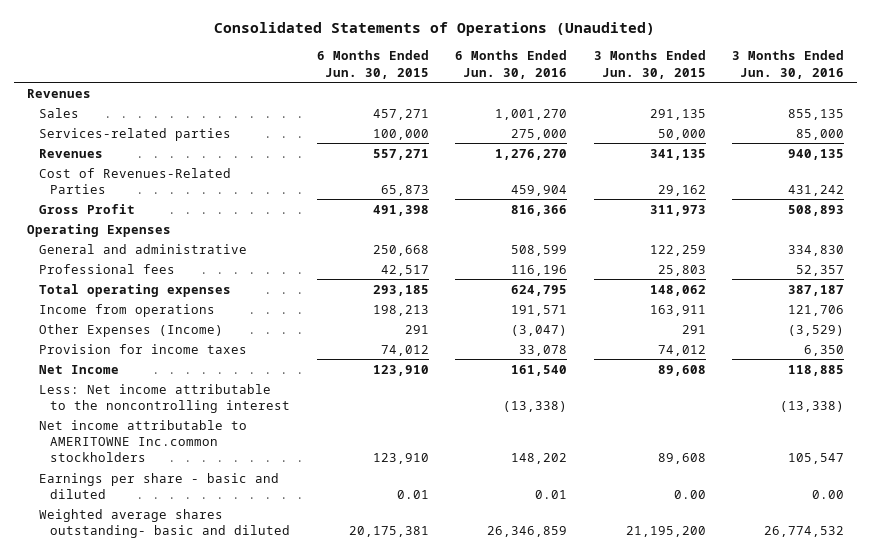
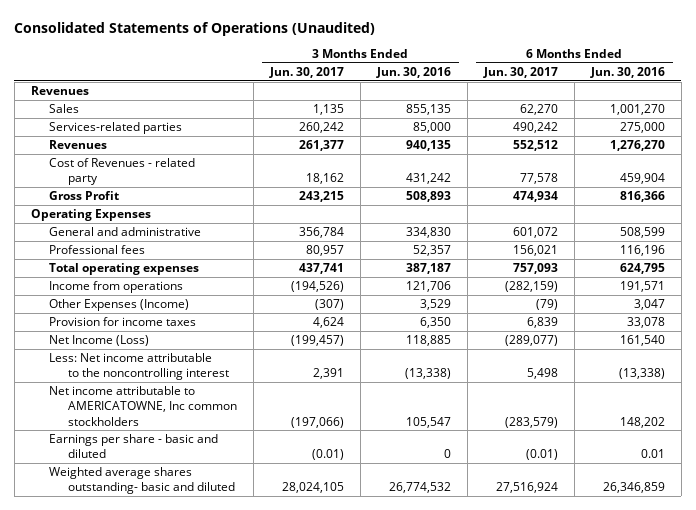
[316,50,429,79] 6 Months Ended Jun. 30, 2015 -> none
[593,50,706,79] 3 Months Ended Jun. 30, 2015 -> none
none -> [268,67,344,79] Jun. 30, 2017
none -> [482,67,558,79] Jun. 30, 2017
[38,167,231,194] Cost of Revenues-Related Parties -> [49,158,196,186] Cost of Revenues - related party
[511,324,568,336] (3,047) -> [633,299,665,311] 3,047
[788,324,845,336] (3,529) -> [419,299,451,311] 3,529
[38,364,119,374] Net Income -> [49,335,150,347] Net Income (Loss)
[38,419,247,463] Net income attributable to AMERITOWNE Inc.common stockholders -> [49,386,237,426] Net income attributable to AMERICATOWNE, Inc common stockholders
[812,489,845,499] 0.00 -> [443,449,451,459] 0

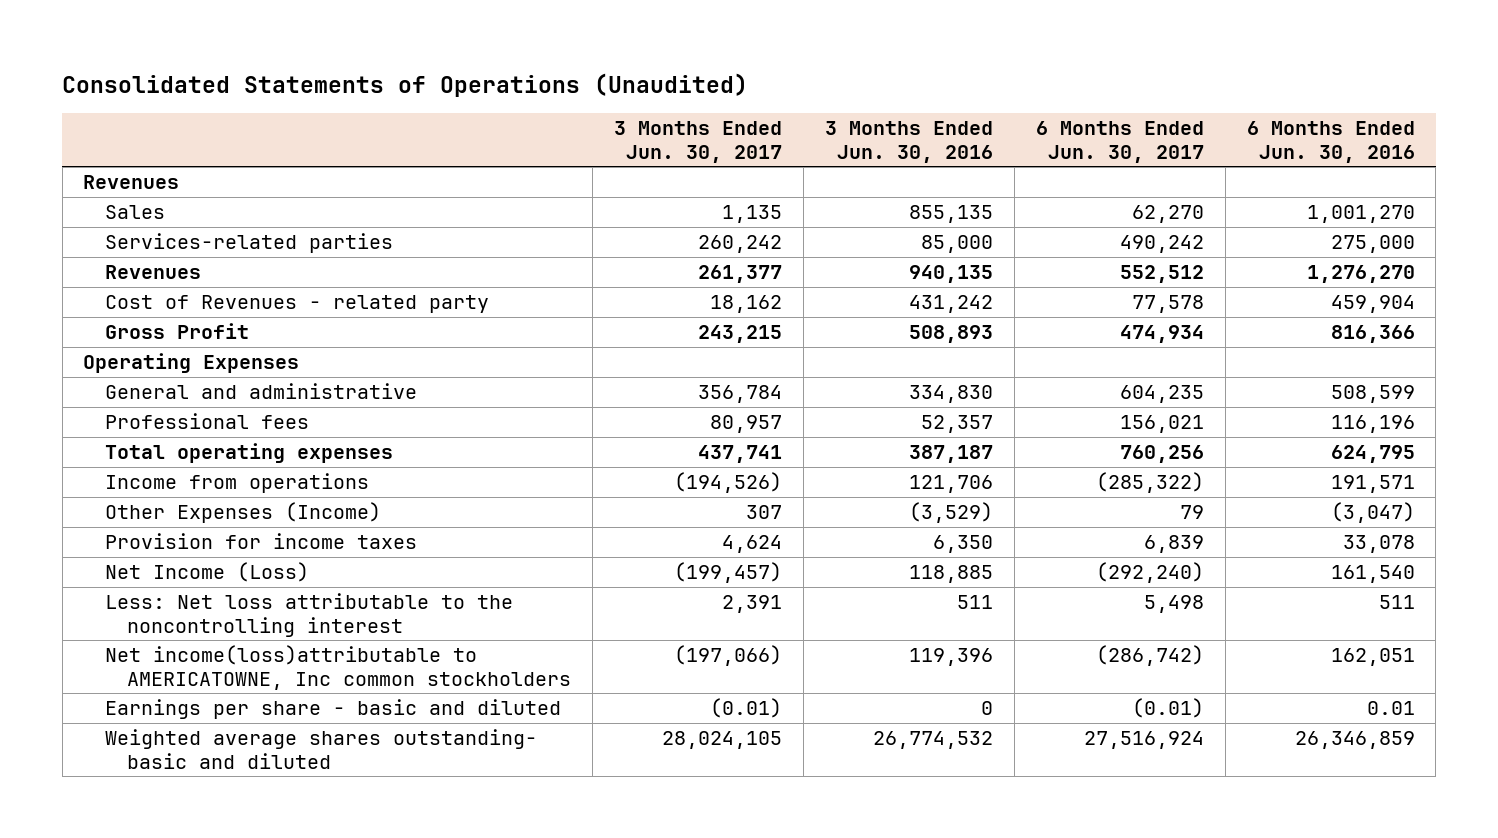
[512,227,558,239] 601,072 -> [1119,385,1204,404] 604,235
[512,263,558,275] 757,093 -> [1119,445,1204,464] 760,256
[504,281,558,293] (282,159) -> [1095,472,1204,494] (285,322)
[314,299,344,311] (307) -> [745,505,782,520] 307
[419,299,451,311] 3,529 -> [908,502,993,524] (3,529)
[535,299,558,311] (79) -> [1179,505,1204,520] 79
[633,299,665,311] 3,047 -> [1330,502,1415,524] (3,047)
[504,335,558,347] (289,077) -> [1095,562,1204,584] (292,240)
[49,353,229,381] Less: Net income attributable to the noncontrolling interest -> [105,593,514,637] Less: Net loss attributable to the noncontrolling interest
[404,368,451,380] (13,338) -> [956,595,993,610] 511
[618,368,665,380] (13,338) -> [1378,595,1415,610] 511
[49,386,237,426] Net income attributable to AMERICATOWNE, Inc common stockholders -> [105,645,572,690] Net income(loss)attributable to AMERICATOWNE, Inc common stockholders
[405,416,451,428] 105,547 -> [908,648,993,667] 119,396
[504,416,558,428] (283,579) -> [1095,645,1204,667] (286,742)
[619,416,665,428] 148,202 -> [1330,648,1415,667] 162,051

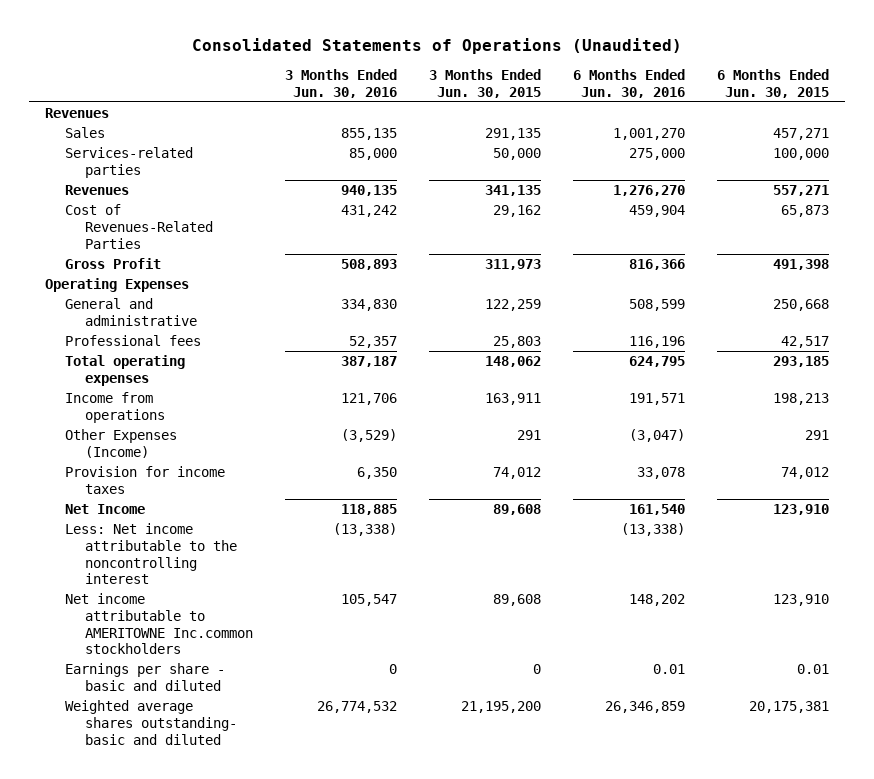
[613,121,782,163] 3 Months Ended Jun. 30, 2017 -> none
[1035,121,1204,163] 6 Months Ended Jun. 30, 2017 -> none
none -> [428,69,541,98] 3 Months Ended Jun. 30, 2015
none -> [717,69,830,98] 6 Months Ended Jun. 30, 2015
[105,295,490,314] Cost of Revenues - related party -> [64,204,213,249] Cost of Revenues-Related Parties
[105,562,310,583] Net Income (Loss) -> [64,504,145,515] Net Income
[105,593,514,637] Less: Net loss attributable to the noncontrolling interest -> [64,523,237,585] Less: Net income attributable to the noncontrolling interest
[956,595,993,610] 511 -> [332,523,397,537] (13,338)
[1378,595,1415,610] 511 -> [621,523,686,537] (13,338)
[105,645,572,690] Net income(loss)attributable to AMERICATOWNE, Inc common stockholders -> [64,593,253,655] Net income attributable to AMERITOWNE Inc.common stockholders
[908,648,993,667] 119,396 -> [340,594,397,607] 105,547
[1330,648,1415,667] 162,051 -> [629,594,686,607] 148,202

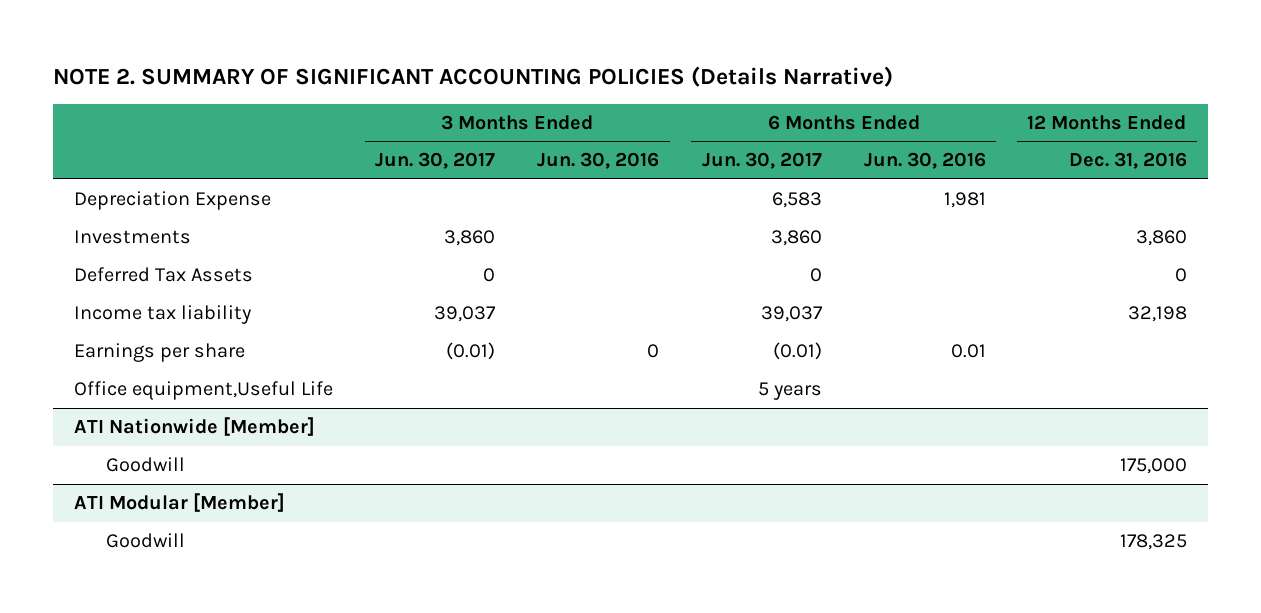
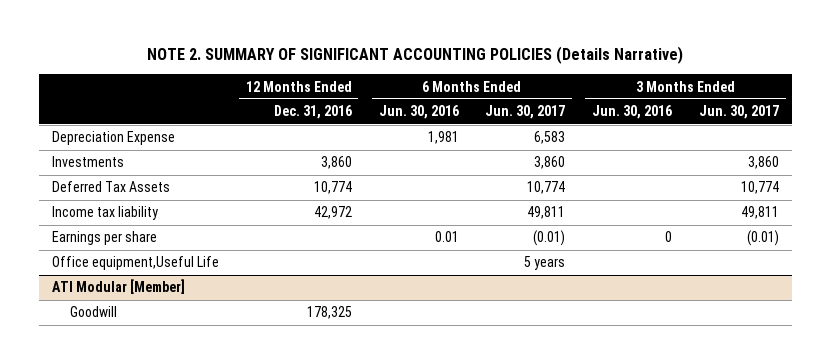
[483,267,496,282] 0 -> [740,181,779,195] 10,774
[809,267,822,282] 0 -> [527,181,566,195] 10,774
[1174,267,1187,282] 0 -> [313,181,352,195] 10,774
[434,305,497,322] 39,037 -> [740,206,779,220] 49,811
[760,305,823,322] 39,037 -> [527,206,566,220] 49,811
[1127,305,1187,322] 32,198 -> [313,206,352,220] 42,972
[74,416,316,436] ATI Nationwide [Member] -> none
[105,456,185,472] Goodwill -> none

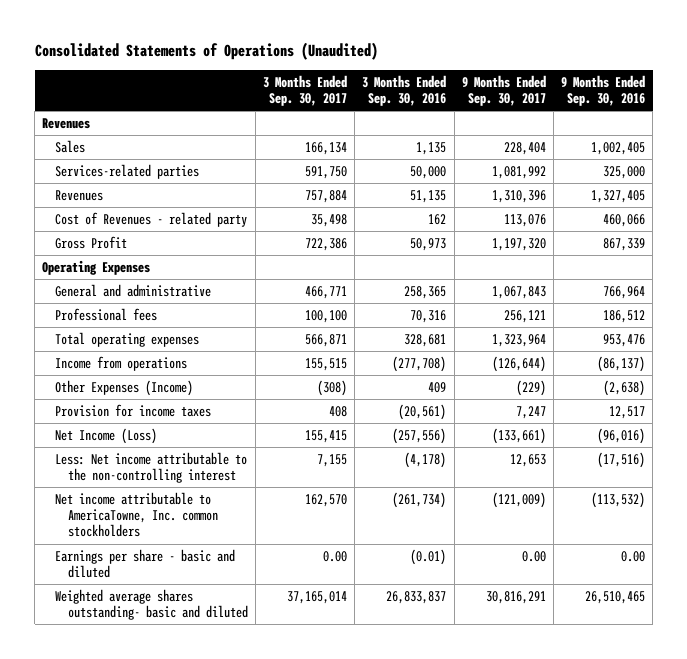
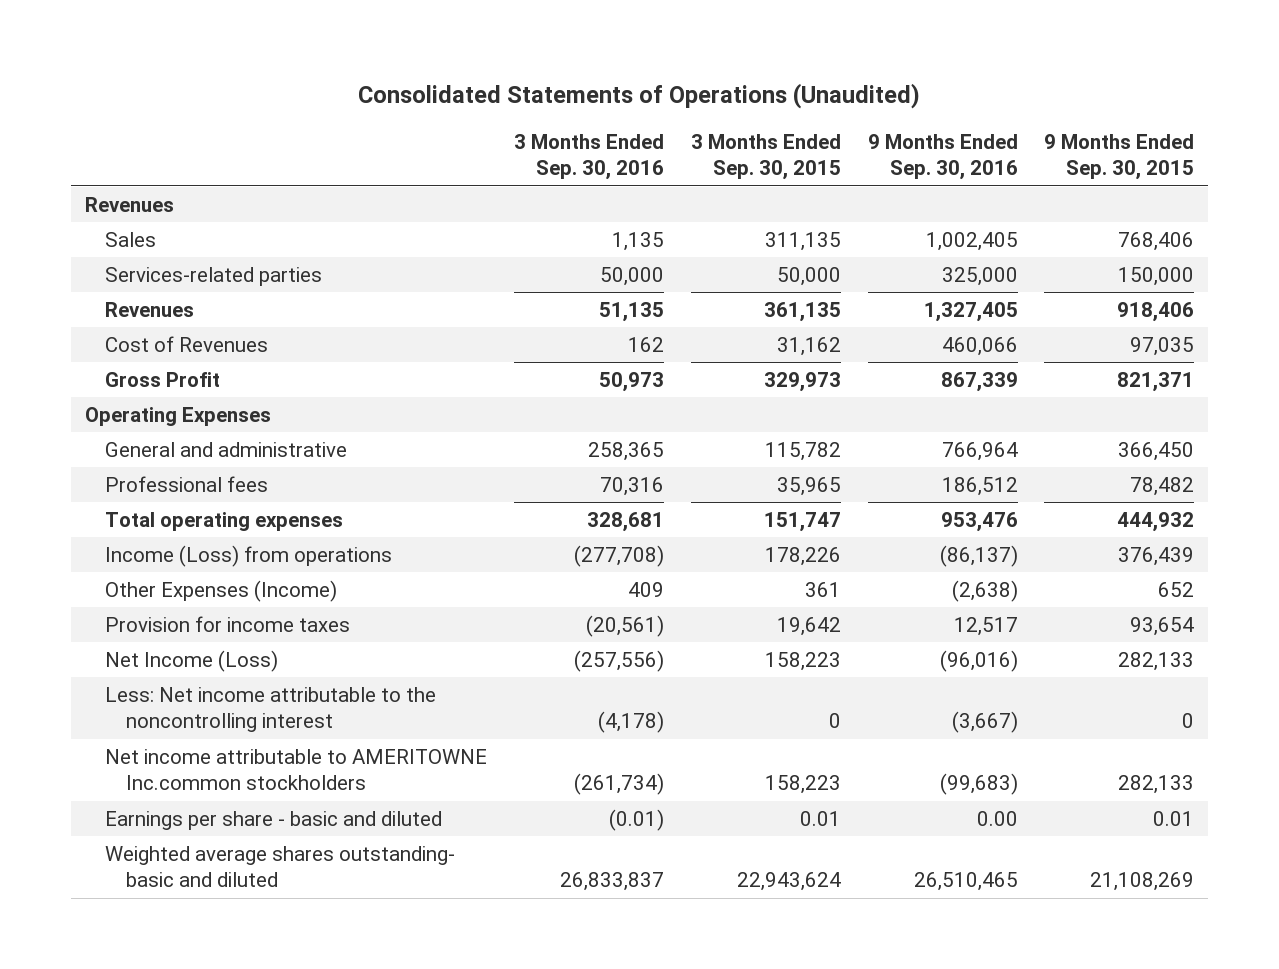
[263,74,348,107] 3 Months Ended Sep. 30, 2017 -> none
[461,74,546,107] 9 Months Ended Sep. 30, 2017 -> none
none -> [690,133,841,181] 3 Months Ended Sep. 30, 2015
none -> [1044,133,1195,181] 9 Months Ended Sep. 30, 2015
[55,211,248,227] Cost of Revenues - related party -> [105,336,269,353] Cost of Revenues
[55,355,188,371] Income from operations -> [105,545,393,568] Income (Loss) from operations
[55,451,248,484] Less: Net income attributable to the non-controlling interest -> [105,687,437,733] Less: Net income attributable to the noncontrolling interest
[597,451,646,468] (17,516) -> [951,711,1018,734] (3,667)
[55,491,218,538] Net income attributable to AmericaTowne, Inc. common stockholders -> [105,749,488,791] Net income attributable to AMERITOWNE Inc.common stockholders
[591,491,646,508] (113,532) -> [939,773,1018,796] (99,683)

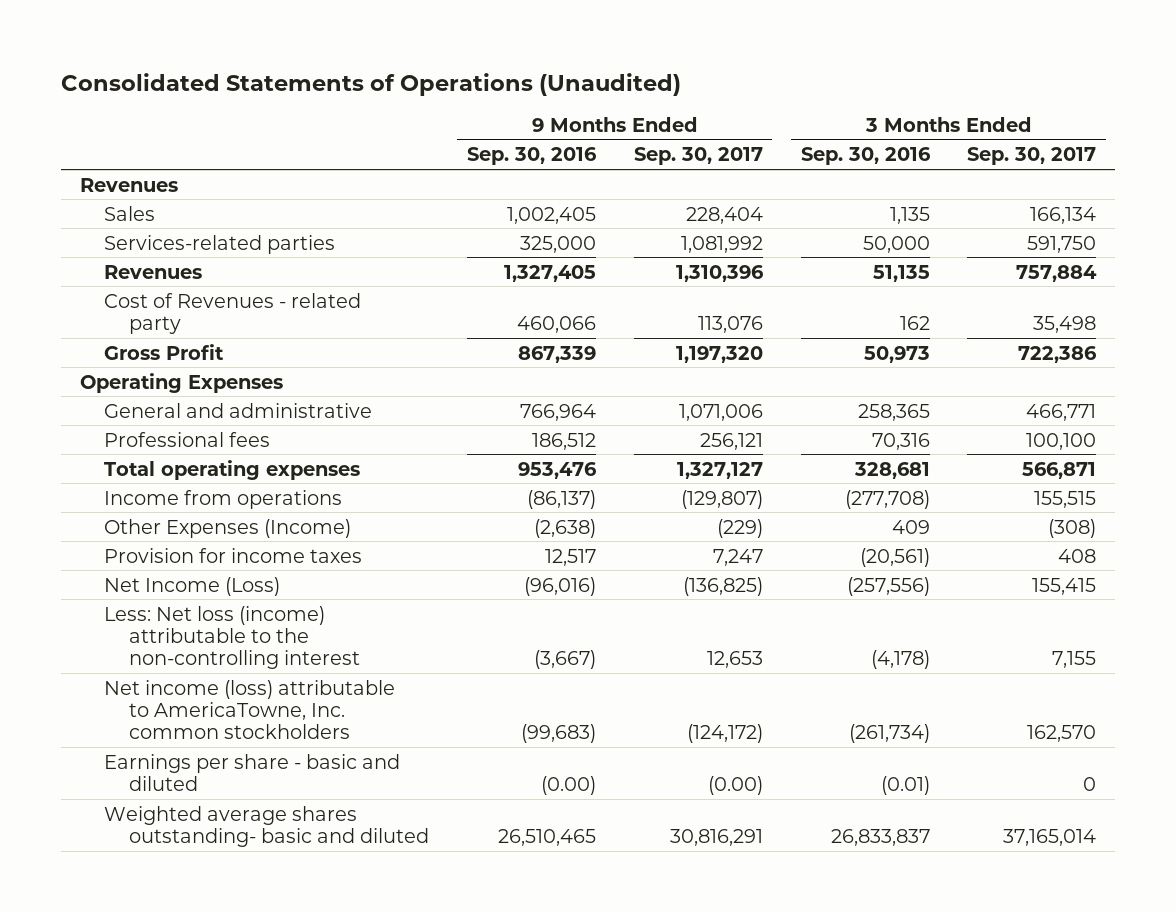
[690,133,841,181] 3 Months Ended Sep. 30, 2015 -> none
[1044,133,1195,181] 9 Months Ended Sep. 30, 2015 -> none
none -> [633,147,763,166] Sep. 30, 2017
none -> [967,147,1097,166] Sep. 30, 2017
[105,336,269,353] Cost of Revenues -> [104,292,362,334] Cost of Revenues - related party
[105,545,393,568] Income (Loss) from operations -> [104,489,343,509] Income from operations
[105,687,437,733] Less: Net income attributable to the noncontrolling interest -> [104,605,360,670] Less: Net loss (income) attributable to the non-controlling interest
[105,749,488,791] Net income attributable to AMERITOWNE Inc.common stockholders -> [104,679,396,740] Net income (loss) attributable to AmericaTowne, Inc. common stockholders
[976,811,1018,827] 0.00 -> [540,775,596,795] (0.00)

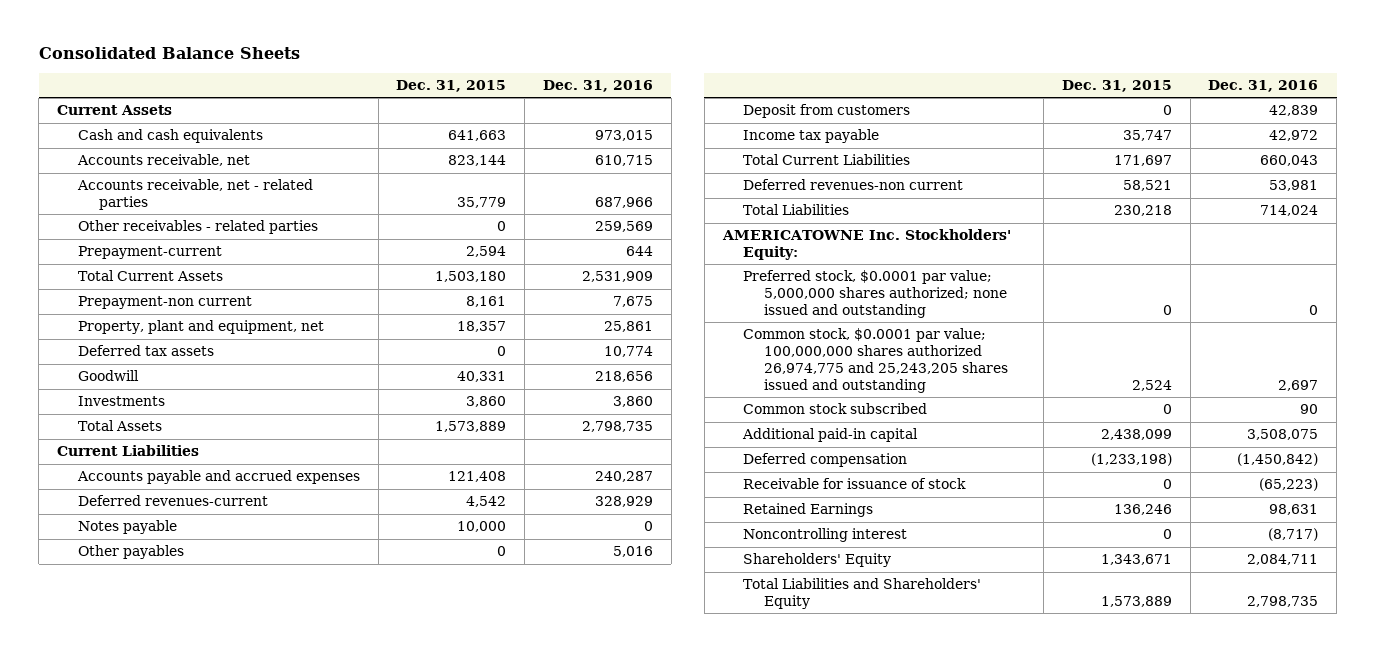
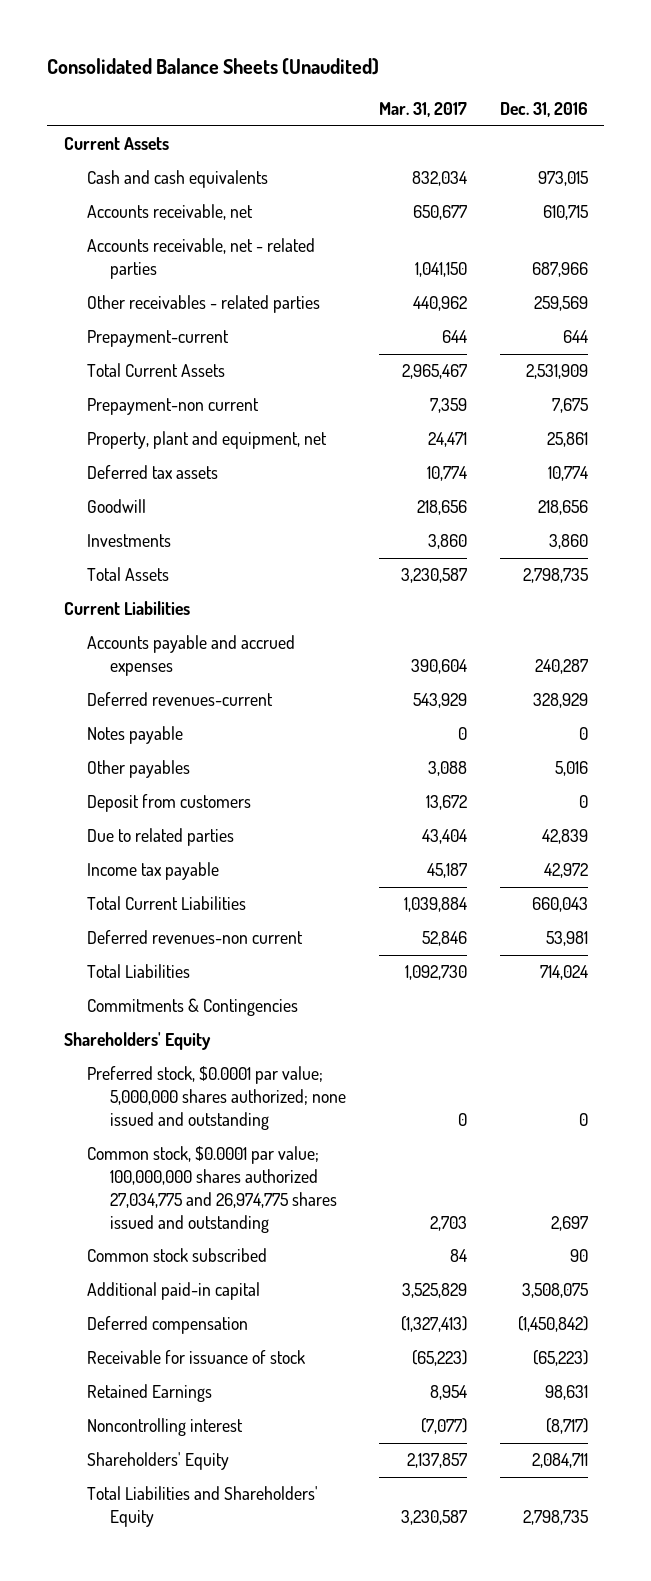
[38,47,300,60] Consolidated Balance Sheets -> [47,58,380,76] Consolidated Balance Sheets (Unaudited)
[396,79,507,92] Dec. 31, 2015 -> none
none -> [378,102,467,118] Mar. 31, 2017
[1269,105,1319,117] 42,839 -> [578,795,588,809] 0
none -> [86,828,234,847] Due to related parties
[721,229,1011,260] AMERICATOWNE Inc. Stockholders' Equity: -> none
none -> [86,998,298,1017] Commitments & Contingencies
none -> [63,1032,211,1051] Shareholders' Equity
[743,328,1009,393] Common stock, $0.0001 par value; 100,000,000 shares authorized 26,974,775 and 25,243,205 shares issued and outstanding -> [86,1146,338,1233] Common stock, $0.0001 par value; 100,000,000 shares authorized 27,034,775 and 26,974,775 shares issued and outstanding

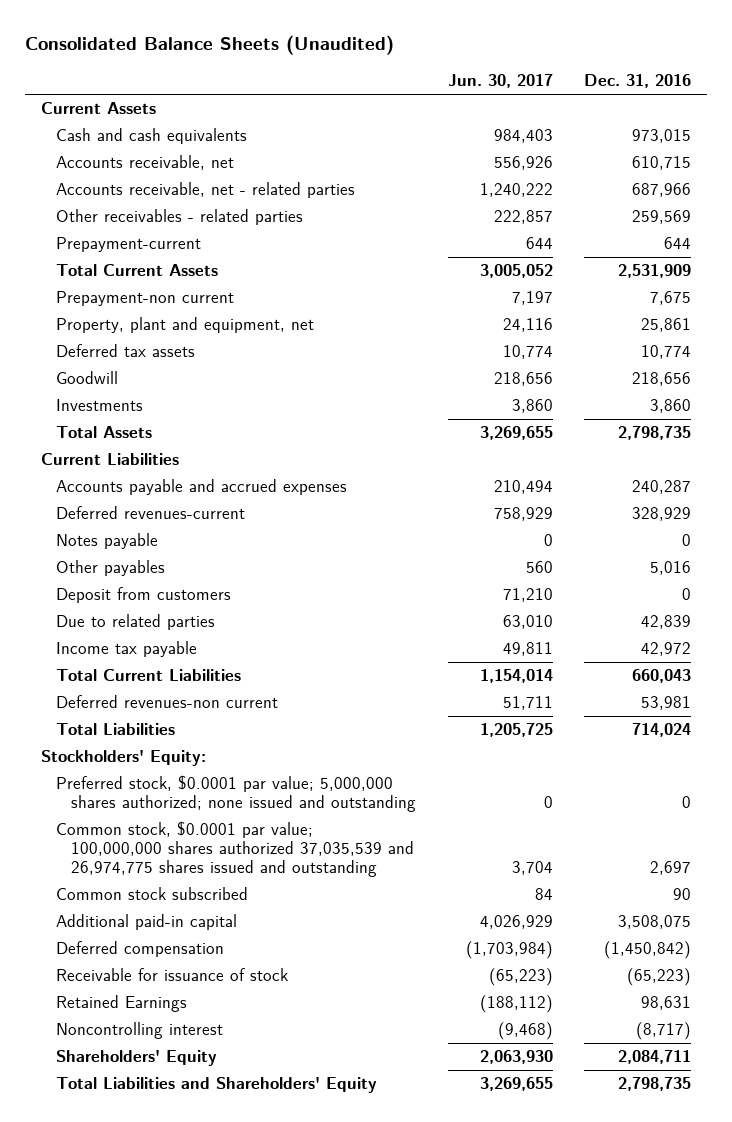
[378,102,467,118] Mar. 31, 2017 -> none
none -> [447,74,553,89] Jun. 30, 2017
[86,998,298,1017] Commitments & Contingencies -> none
[63,1032,211,1051] Shareholders' Equity -> [40,750,206,767] Stockholders' Equity:
[86,1146,338,1233] Common stock, $0.0001 par value; 100,000,000 shares authorized 27,034,775 and 26,974,775 shares issued and outstanding -> [55,821,414,878] Common stock, $0.0001 par value; 100,000,000 shares authorized 37,035,539 and 26,974,775 shares issued and outstanding

